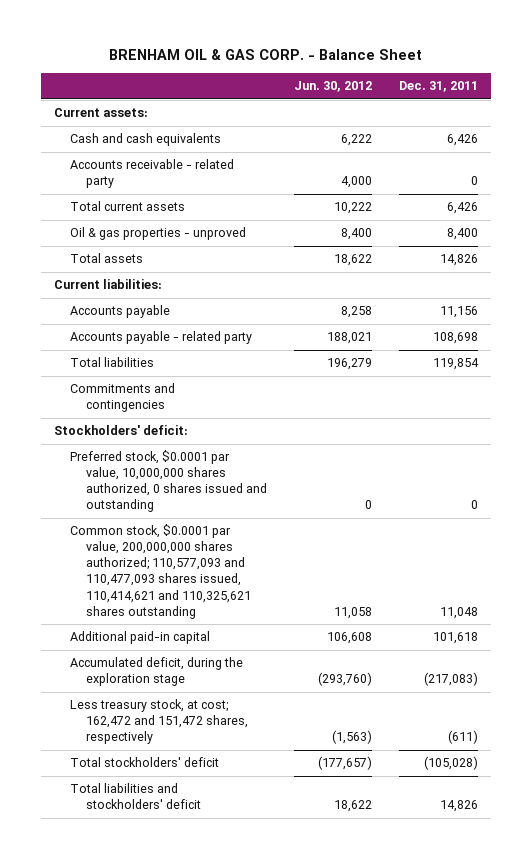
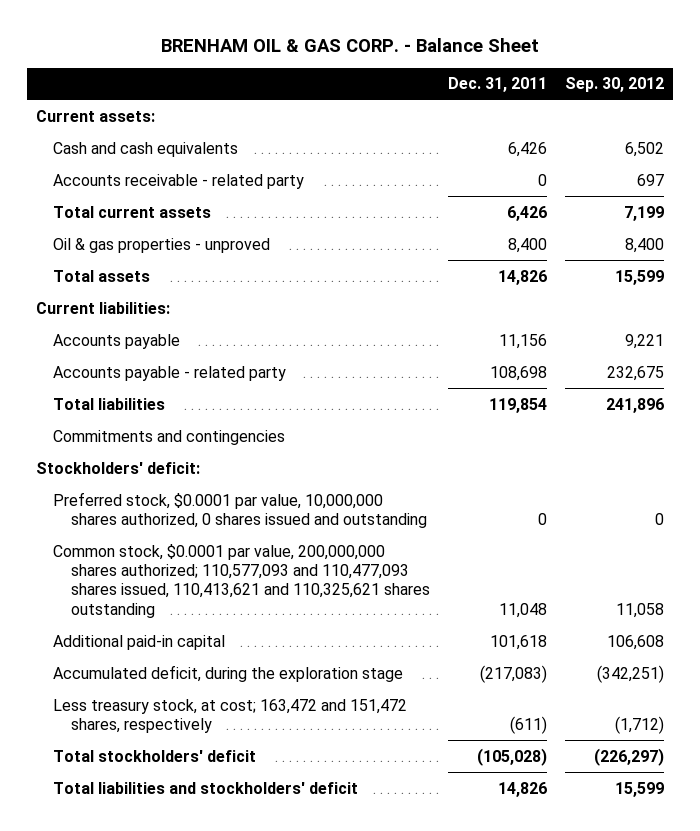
[293,81,372,93] Jun. 30, 2012 -> none
none -> [565,77,665,93] Sep. 30, 2012
[70,524,251,619] Common stock, $0.0001 par value, 200,000,000 shares authorized; 110,577,093 and 110,477,093 shares issued, 110,414,621 and 110,325,621 shares outstanding -> [53,543,430,618] Common stock, $0.0001 par value, 200,000,000 shares authorized; 110,577,093 and 110,477,093 shares issued, 110,413,621 and 110,325,621 shares outstanding
[70,699,248,745] Less treasury stock, at cost; 162,472 and 151,472 shares, respectively -> [53,698,408,734] Less treasury stock, at cost; 163,472 and 151,472 shares, respectively

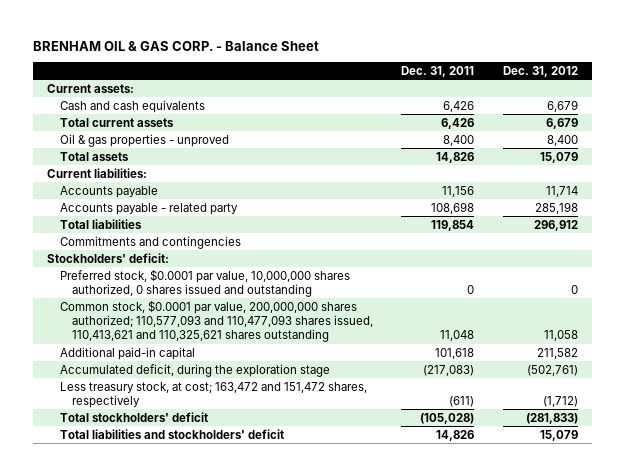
[565,77,665,93] Sep. 30, 2012 -> none
none -> [502,65,578,77] Dec. 31, 2012
[53,173,305,189] Accounts receivable - related party -> none

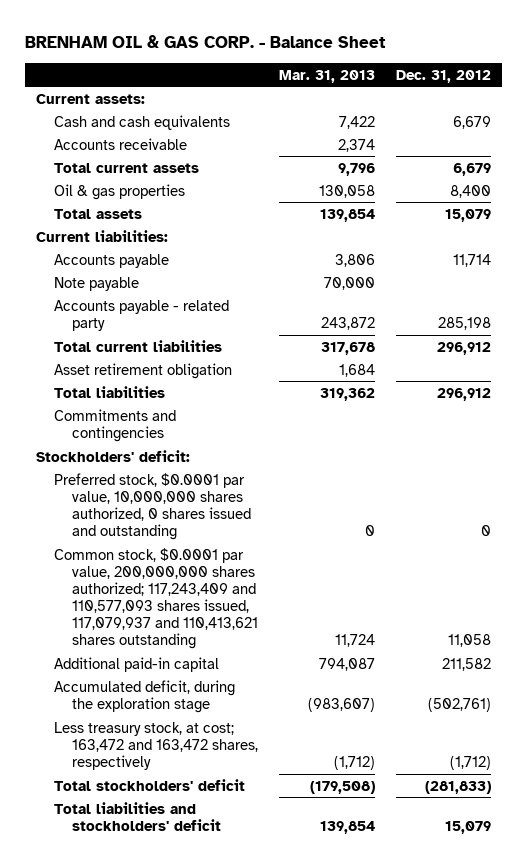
[401,65,475,77] Dec. 31, 2011 -> none
none -> [278,69,375,83] Mar. 31, 2013
none -> [53,137,187,150] Accounts receivable
[59,133,229,147] Oil & gas properties - unproved -> [53,183,185,200] Oil & gas properties
none -> [53,276,139,291] Note payable
none -> [53,339,222,352] Total current liabilities
none -> [53,362,232,379] Asset retirement obligation
[59,299,374,343] Common stock, $0.0001 par value, 200,000,000 shares authorized; 110,577,093 and 110,477,093 shares issued, 110,413,621 and 110,325,621 shares outstanding -> [53,547,258,650] Common stock, $0.0001 par value, 200,000,000 shares authorized; 117,243,409 and 110,577,093 shares issued, 117,079,937 and 110,413,621 shares outstanding
[59,381,367,408] Less treasury stock, at cost; 163,472 and 151,472 shares, respectively -> [53,721,258,770] Less treasury stock, at cost; 163,472 and 163,472 shares, respectively

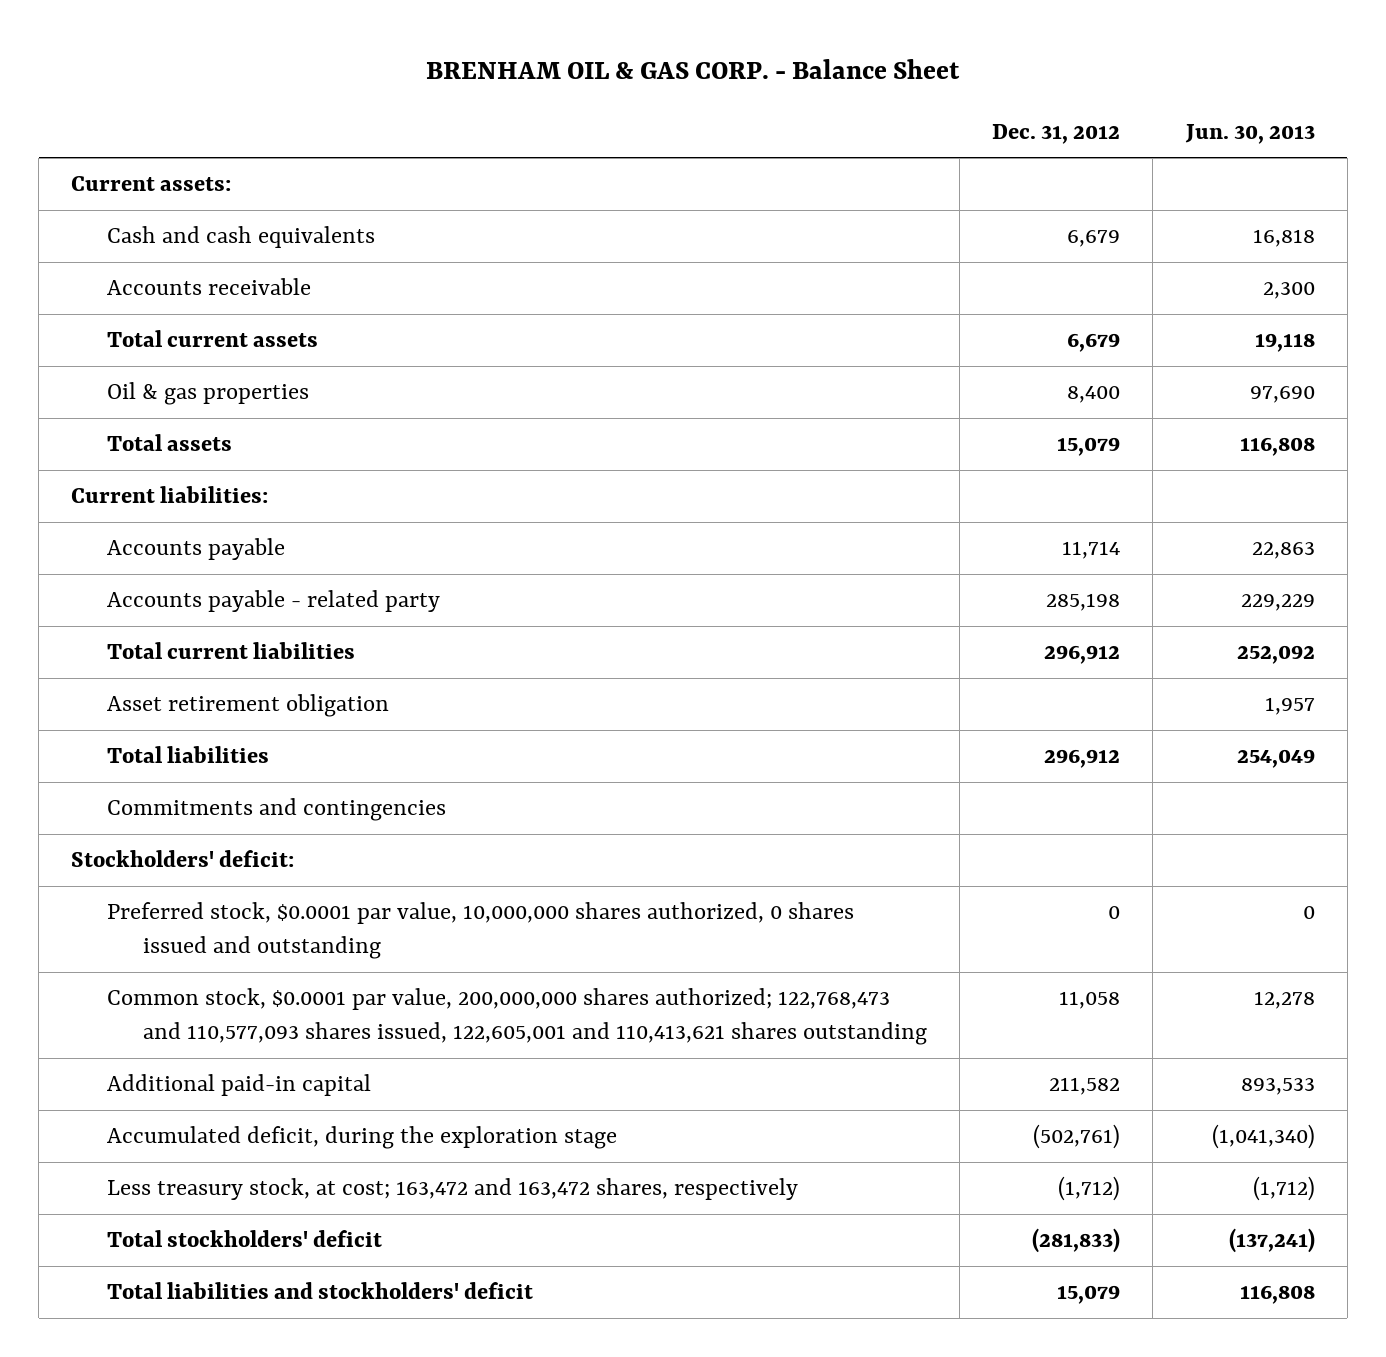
[278,69,375,83] Mar. 31, 2013 -> none
none -> [1184,123,1315,144] Jun. 30, 2013
[53,276,139,291] Note payable -> none
[53,547,258,650] Common stock, $0.0001 par value, 200,000,000 shares authorized; 117,243,409 and 110,577,093 shares issued, 117,079,937 and 110,413,621 shares outstanding -> [107,988,928,1046] Common stock, $0.0001 par value, 200,000,000 shares authorized; 122,768,473 and 110,577,093 shares issued, 122,605,001 and 110,413,621 shares outstanding

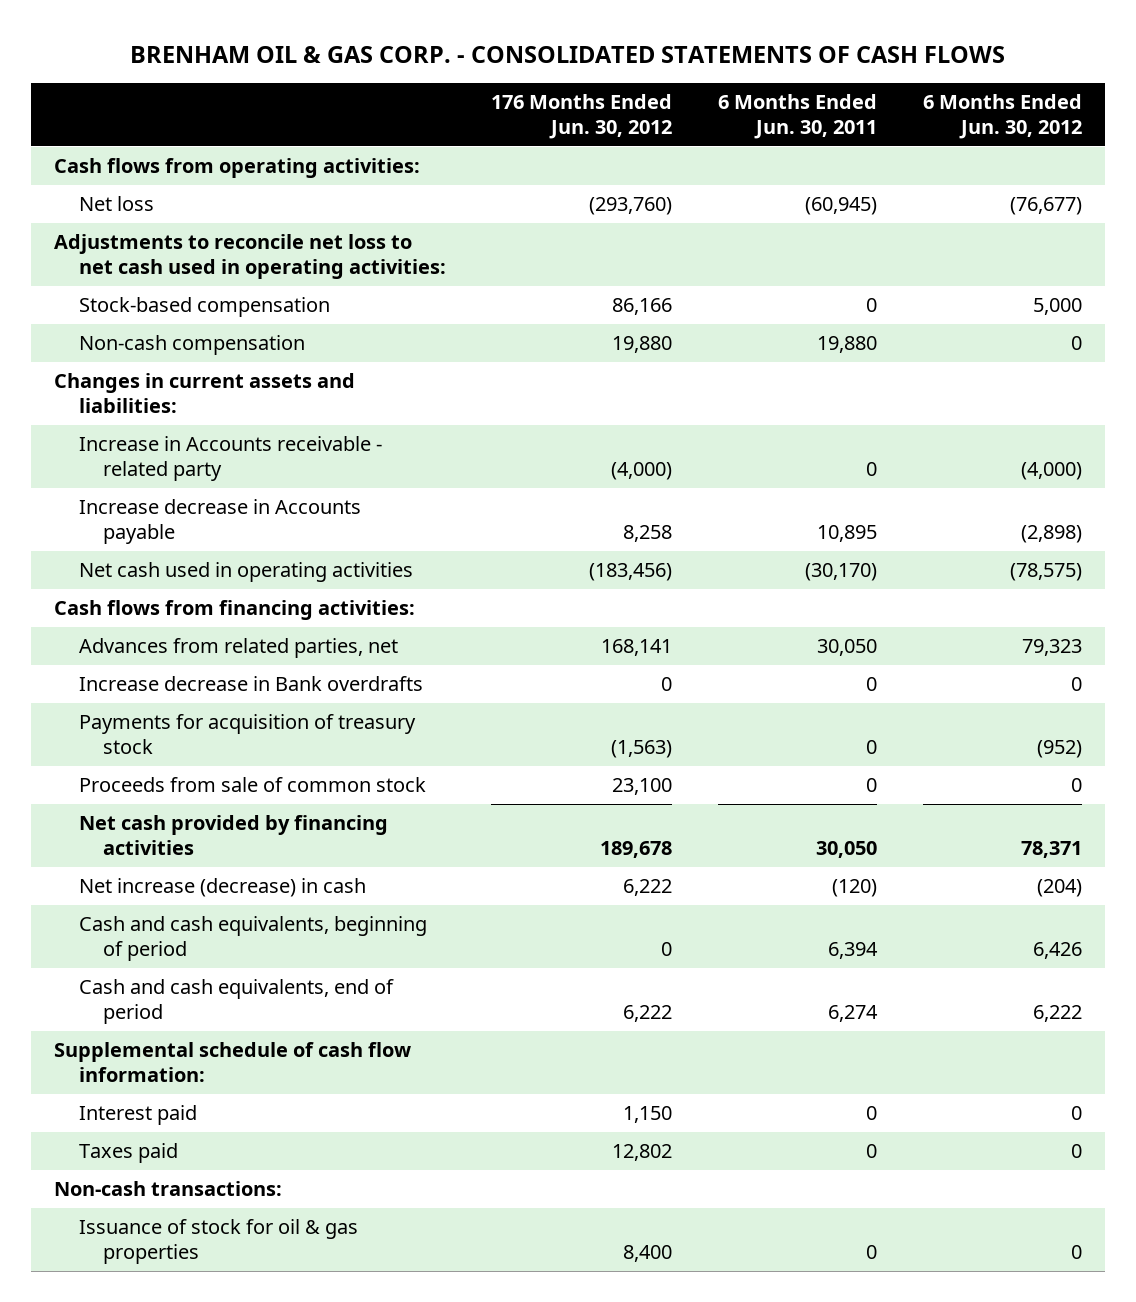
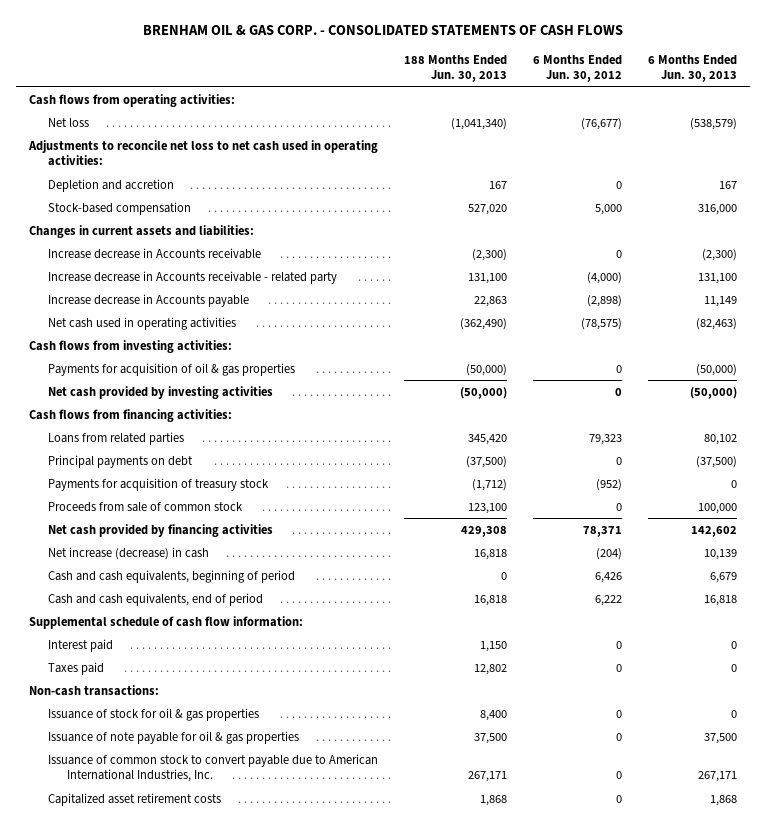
[491,93,673,139] 176 Months Ended Jun. 30, 2012 -> none
[718,93,878,139] 6 Months Ended Jun. 30, 2011 -> none
none -> [404,54,508,83] 188 Months Ended Jun. 30, 2013
none -> [648,54,738,83] 6 Months Ended Jun. 30, 2013
none -> [47,178,174,192] Depletion and accretion
[78,335,305,356] Non-cash compensation -> none
none -> [47,247,261,259] Increase decrease in Accounts receivable
[78,436,382,482] Increase in Accounts receivable - related party -> [47,270,337,284] Increase decrease in Accounts receivable - related party
none -> [28,339,232,353] Cash flows from investing activities:
none -> [47,362,295,376] Payments for acquisition of oil & gas properties
none -> [47,385,273,399] Net cash provided by investing activities
[78,676,423,692] Increase decrease in Bank overdrafts -> none
[78,638,398,659] Advances from related parties, net -> [47,431,184,445] Loans from related parties
none -> [47,454,193,468] Principal payments on debt
none -> [47,730,299,744] Issuance of note payable for oil & gas properties
none -> [47,753,378,783] Issuance of common stock to convert payable due to American International Industries, Inc.
none -> [47,792,221,806] Capitalized asset retirement costs

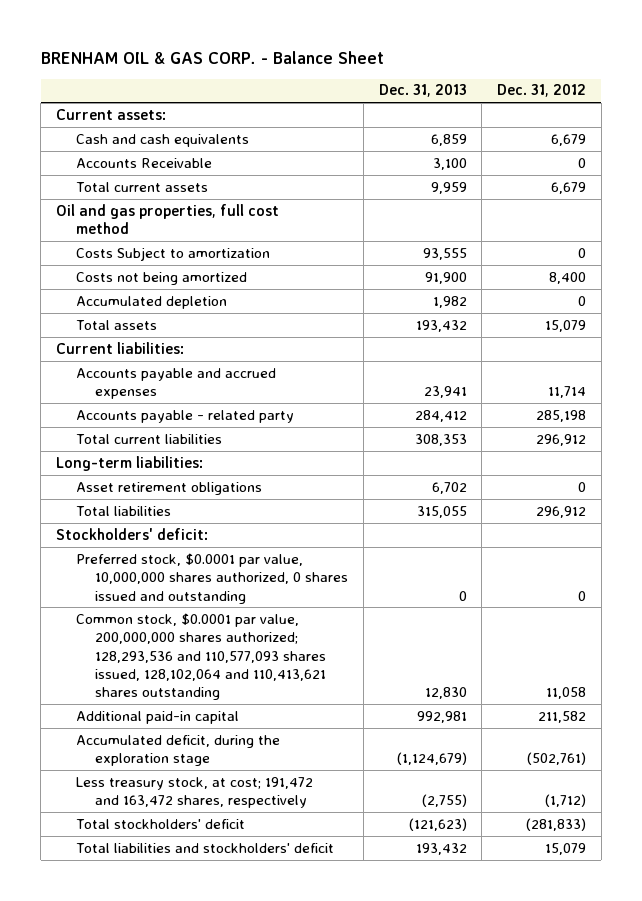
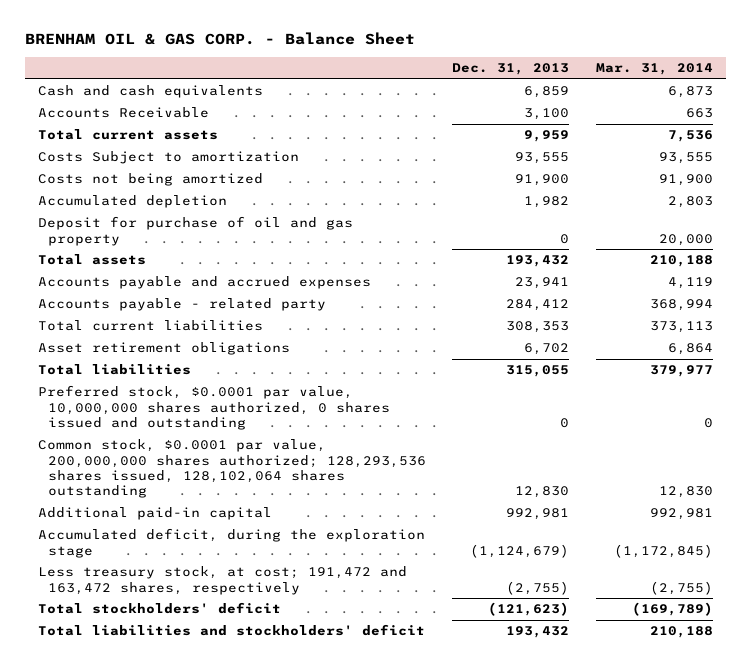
[496,84,586,98] Dec. 31, 2012 -> none
none -> [595,63,713,76] Mar. 31, 2014
[55,108,166,120] Current assets: -> none
[55,203,279,235] Oil and gas properties, full cost method -> none
none -> [37,216,353,246] Deposit for purchase of oil and gas property
[55,341,184,354] Current liabilities: -> none
[55,455,203,471] Long-term liabilities: -> none
[55,527,208,540] Stockholders' deficit: -> none
[75,612,327,701] Common stock, $0.0001 par value, 200,000,000 shares authorized; 128,293,536 and 110,577,093 shares issued, 128,102,064 and 110,413,621 shares outstanding -> [37,439,427,499] Common stock, $0.0001 par value, 200,000,000 shares authorized; 128,293,536 shares issued, 128,102,064 shares outstanding

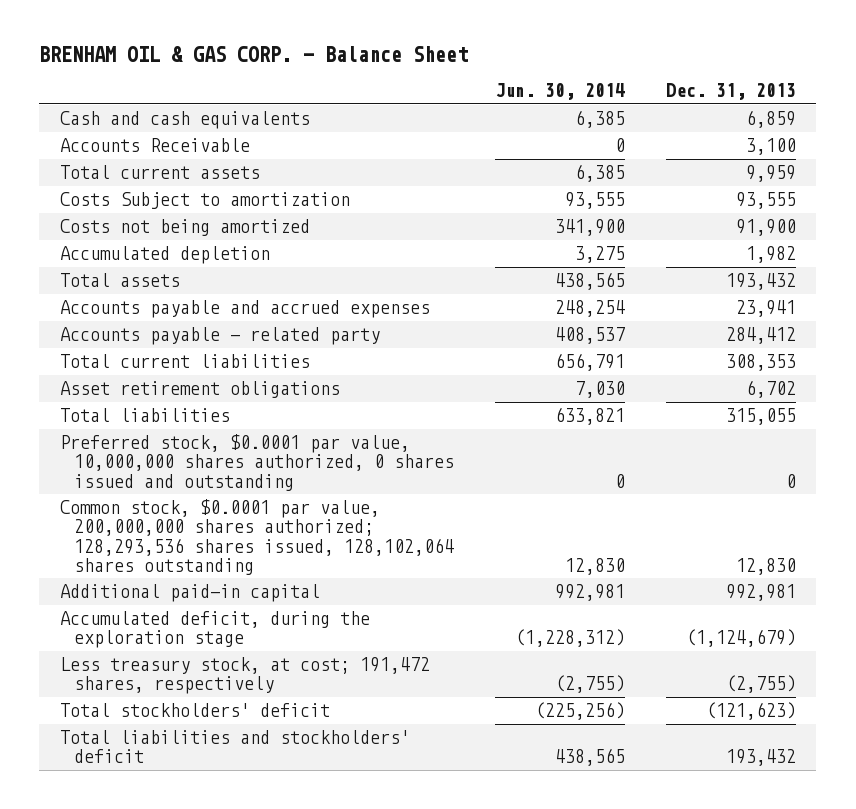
[595,63,713,76] Mar. 31, 2014 -> none
none -> [494,83,625,101] Jun. 30, 2014
[37,216,353,246] Deposit for purchase of oil and gas property -> none
[37,566,407,595] Less treasury stock, at cost; 191,472 and 163,472 shares, respectively -> [59,657,430,695] Less treasury stock, at cost; 191,472 shares, respectively

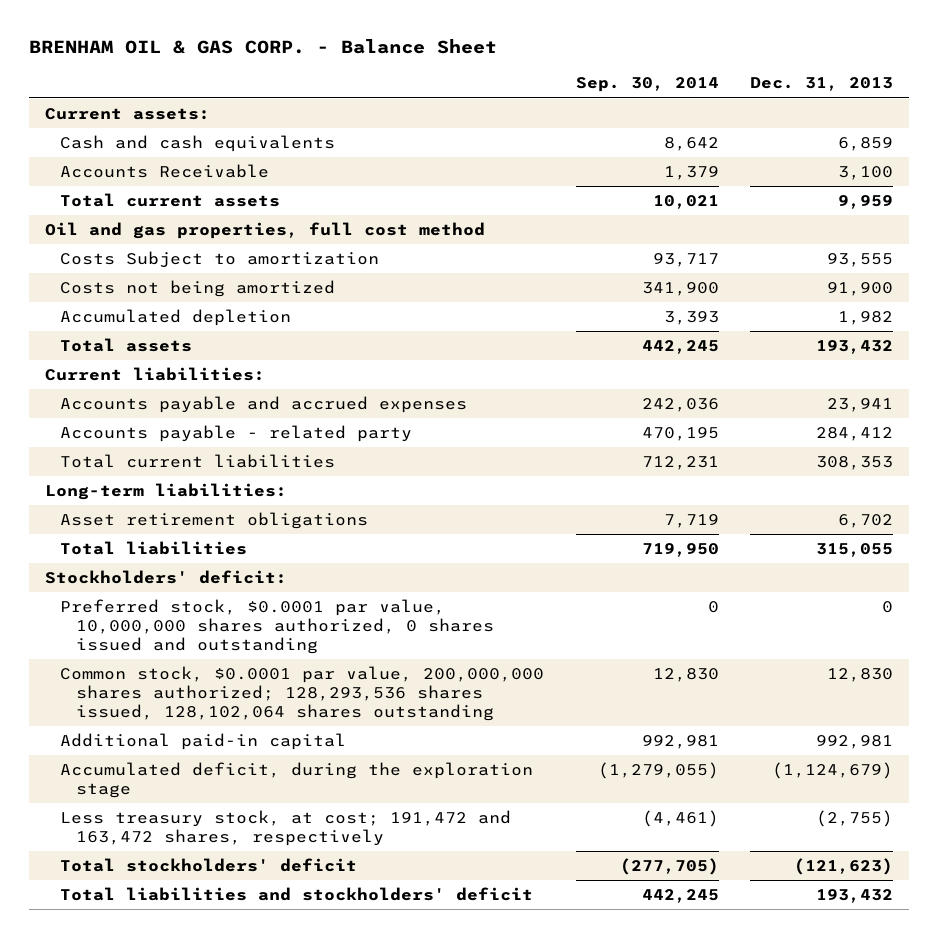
[494,83,625,101] Jun. 30, 2014 -> none
none -> [575,77,719,93] Sep. 30, 2014
none -> [44,107,210,120] Current assets:
none -> [44,221,485,239] Oil and gas properties, full cost method
none -> [44,366,265,381] Current liabilities:
none -> [44,482,287,500] Long-term liabilities:
none -> [44,569,287,584] Stockholders' deficit:
[59,657,430,695] Less treasury stock, at cost; 191,472 shares, respectively -> [60,809,512,846] Less treasury stock, at cost; 191,472 and 163,472 shares, respectively

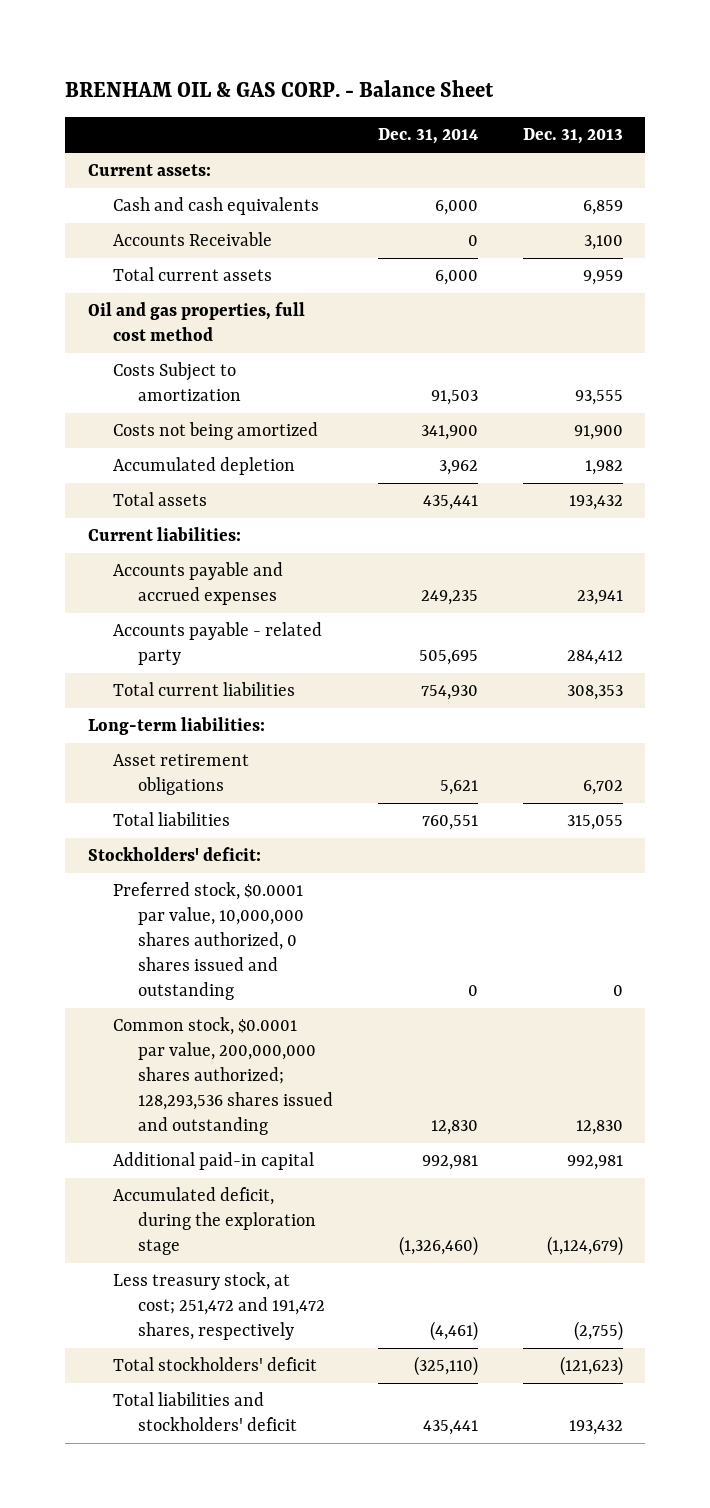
[575,77,719,93] Sep. 30, 2014 -> none
none -> [378,128,479,145] Dec. 31, 2014
[60,665,545,721] Common stock, $0.0001 par value, 200,000,000 shares authorized; 128,293,536 shares issued, 128,102,064 shares outstanding -> [112,1017,334,1136] Common stock, $0.0001 par value, 200,000,000 shares authorized; 128,293,536 shares issued and outstanding
[60,809,512,846] Less treasury stock, at cost; 191,472 and 163,472 shares, respectively -> [112,1272,326,1341] Less treasury stock, at cost; 251,472 and 191,472 shares, respectively

